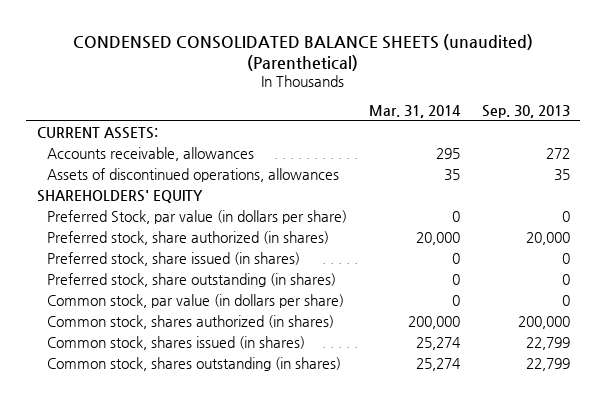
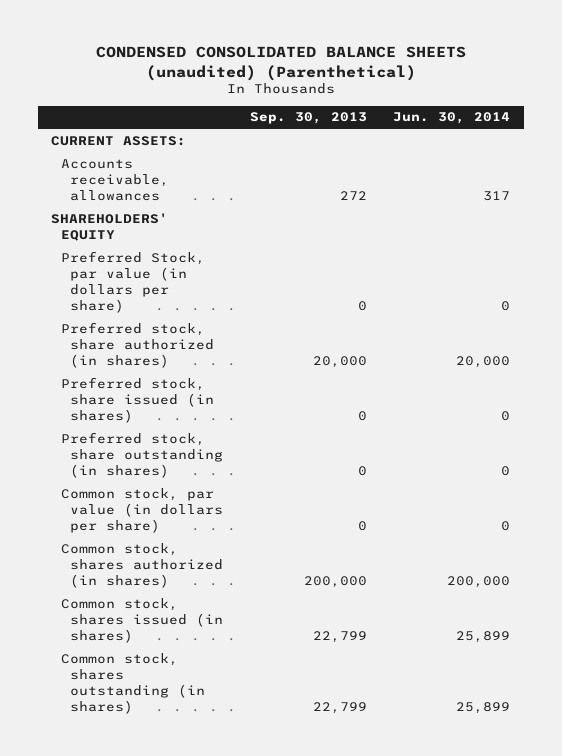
[368,104,461,118] Mar. 31, 2014 -> none
none -> [393,112,511,125] Jun. 30, 2014
[47,168,340,183] Assets of discontinued operations, allowances -> none

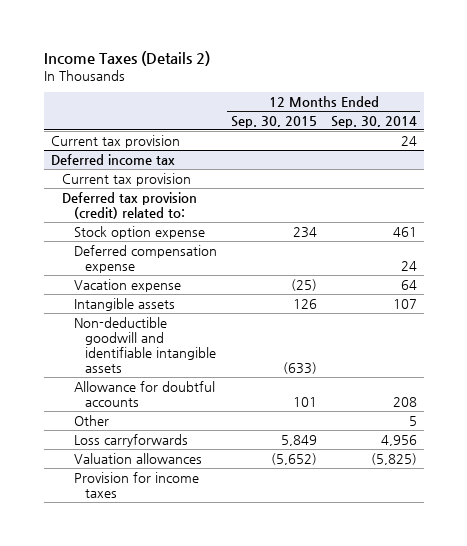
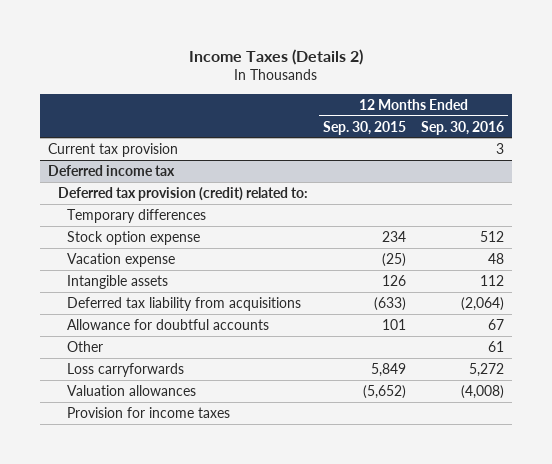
[330,115,417,128] Sep. 30, 2014 -> none
none -> [421,120,505,135] Sep. 30, 2016
[62,172,192,186] Current tax provision -> none
none -> [67,208,207,223] Temporary differences
[73,244,217,273] Deferred compensation expense -> none
[73,316,216,374] Non-deductible goodwill and identifiable intangible assets -> [67,296,302,311] Deferred tax liability from acquisitions

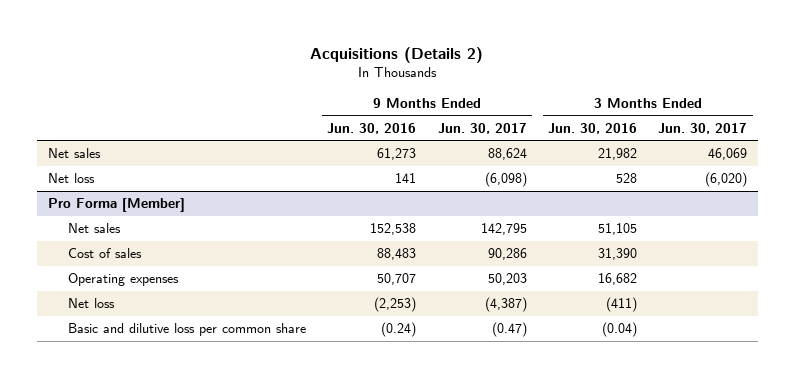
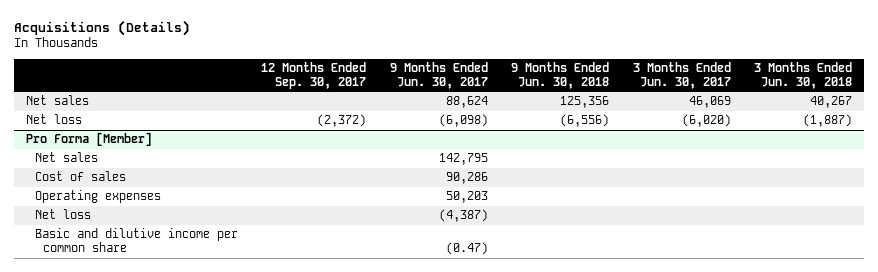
[310,46,484,63] Acquisitions (Details 2) -> [14,19,191,36] Acquisitions (Details)
[327,123,417,135] Jun. 30, 2016 -> none
[548,123,638,135] Jun. 30, 2016 -> none
none -> [261,62,367,89] 12 Months Ended Sep. 30, 2017
none -> [511,62,610,89] 9 Months Ended Jun. 30, 2018
none -> [754,62,853,89] 3 Months Ended Jun. 30, 2018
[68,323,307,337] Basic and dilutive loss per common share -> [34,228,238,253] Basic and dilutive income per common share

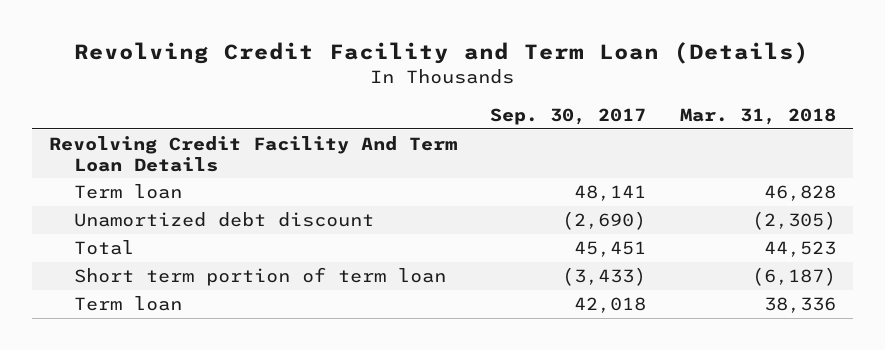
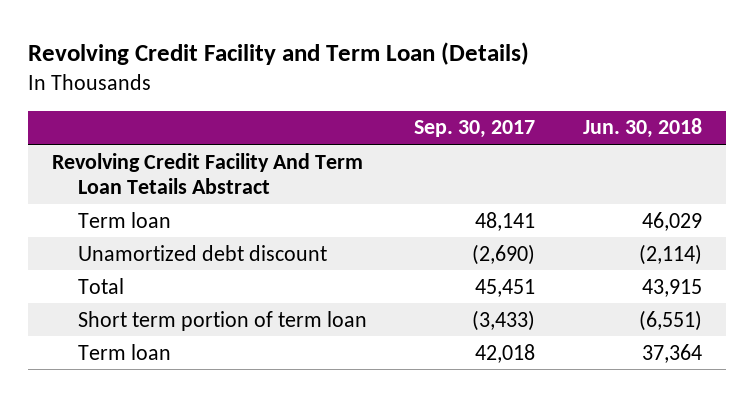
[679,107,836,125] Mar. 31, 2018 -> none
none -> [582,118,702,139] Jun. 30, 2018
[48,136,457,172] Revolving Credit Facility And Term Loan Details -> [51,152,363,194] Revolving Credit Facility And Term Loan Tetails Abstract

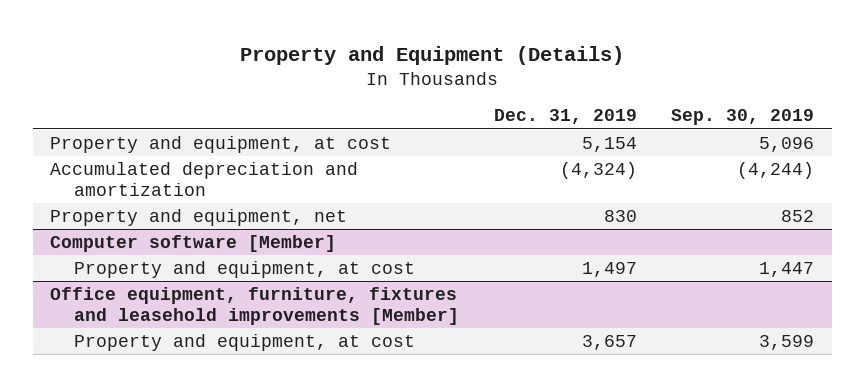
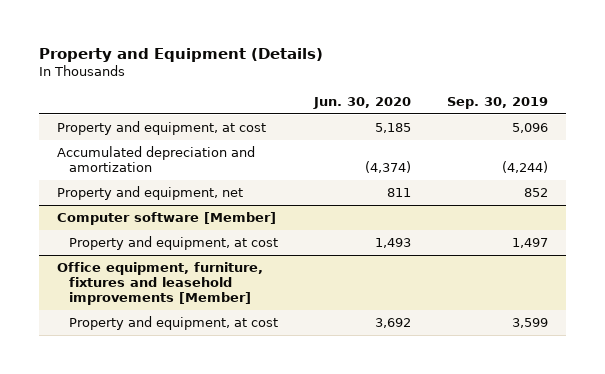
[493,109,637,125] Dec. 31, 2019 -> none
none -> [313,96,412,109] Jun. 30, 2020
[759,261,815,277] 1,447 -> [512,238,549,249] 1,497

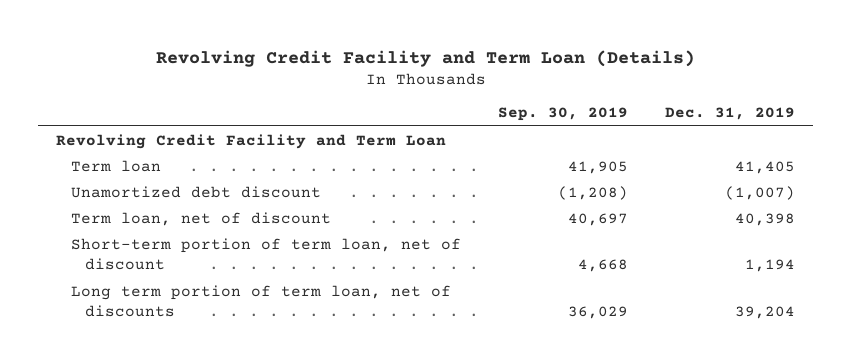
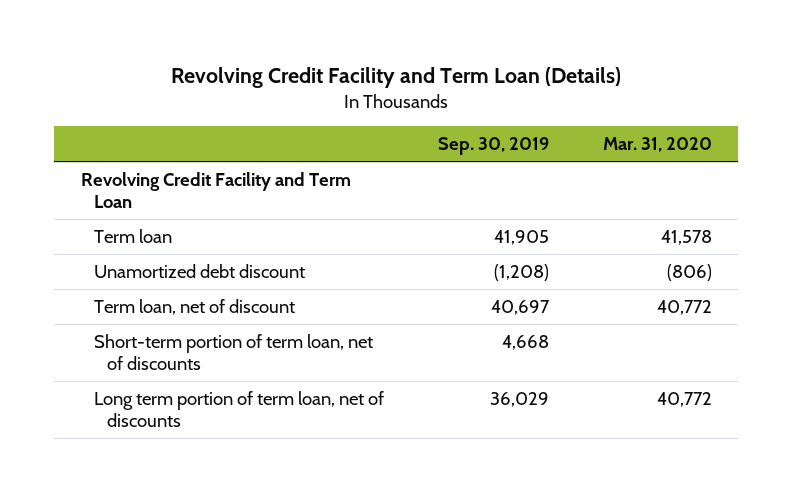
[664,107,795,121] Dec. 31, 2019 -> none
none -> [602,137,712,153] Mar. 31, 2020
[70,237,461,271] Short-term portion of term loan, net of discount -> [93,334,373,370] Short-term portion of term loan, net of discounts

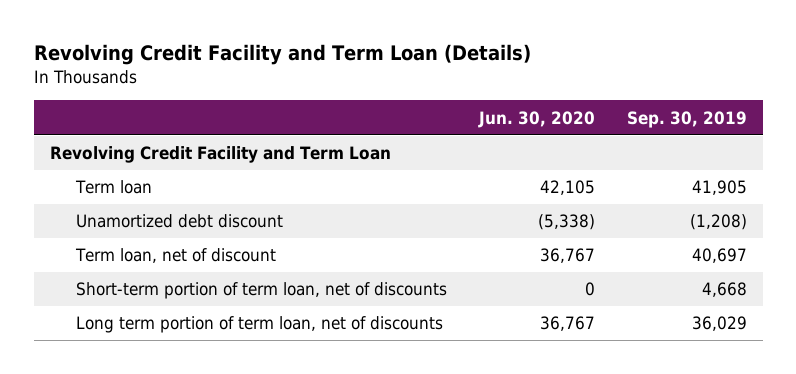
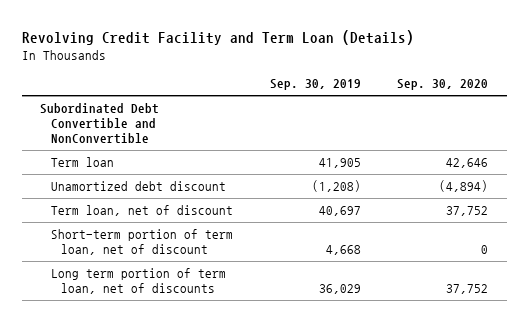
[477,110,595,128] Jun. 30, 2020 -> none
none -> [397,79,489,91] Sep. 30, 2020
[49,146,391,164] Revolving Credit Facility and Term Loan -> none
none -> [40,103,160,145] Subordinated Debt Convertible and NonConvertible
[75,282,447,300] Short-term portion of term loan, net of discounts -> [50,229,233,256] Short-term portion of term loan, net of discount

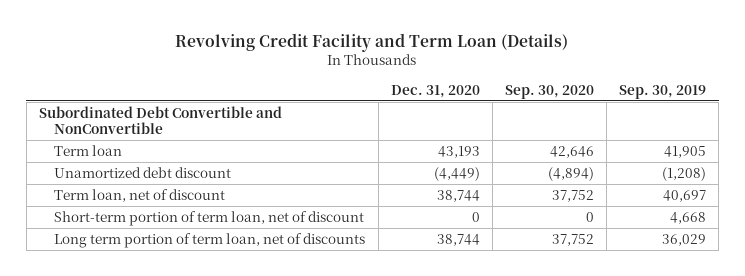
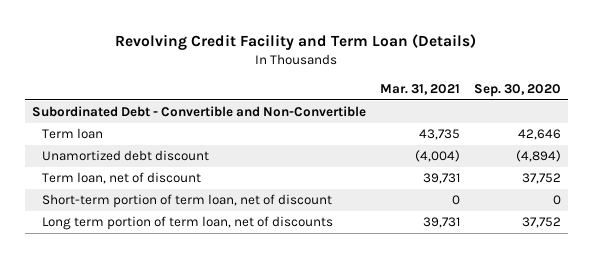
[390,84,480,98] Dec. 31, 2020 -> none
[618,84,706,99] Sep. 30, 2019 -> none
none -> [379,84,460,96] Mar. 31, 2021
[38,106,282,135] Subordinated Debt Convertible and NonConvertible -> [31,106,366,118] Subordinated Debt - Convertible and Non-Convertible

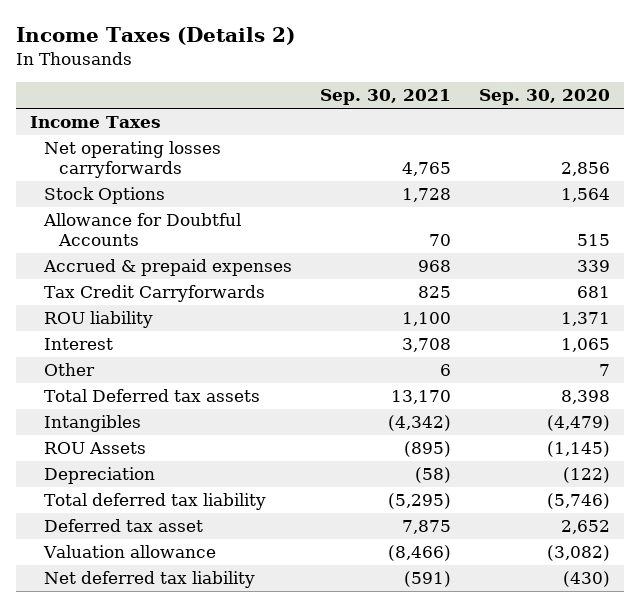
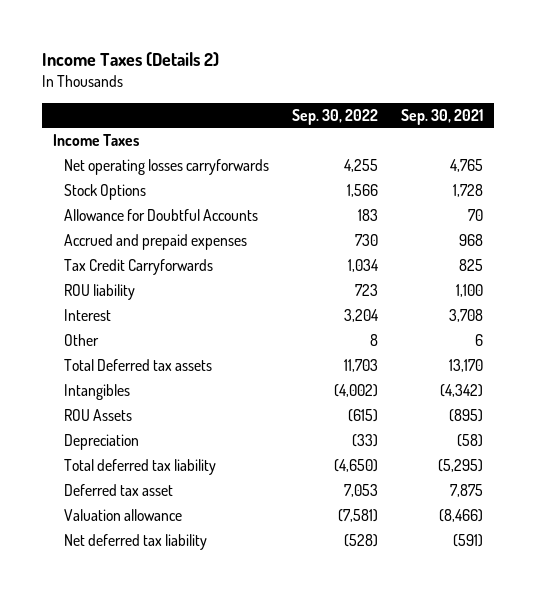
[478,89,610,106] Sep. 30, 2020 -> none
none -> [292,108,379,125] Sep. 30, 2022
[43,259,293,277] Accrued & prepaid expenses -> [64,234,248,251] Accrued and prepaid expenses

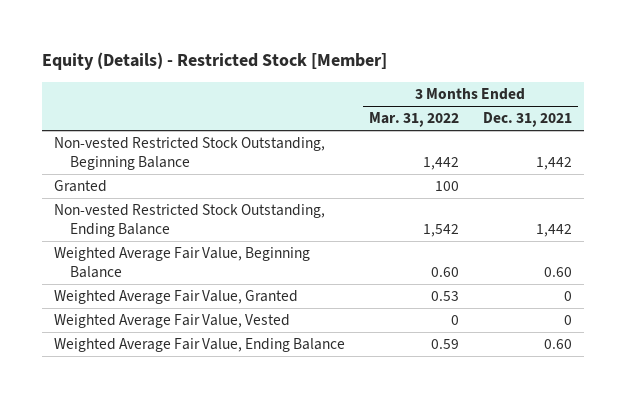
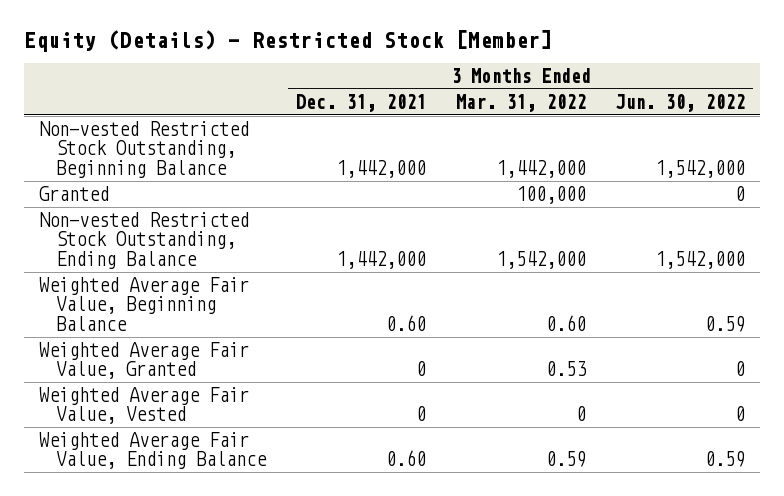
none -> [615,93,746,112] Jun. 30, 2022
[422,157,459,171] 1,442 -> [495,159,586,178] 1,442,000
[535,157,572,171] 1,442 -> [335,159,426,178] 1,442,000
[434,181,459,192] 100 -> [515,186,586,205] 100,000
[422,224,459,238] 1,542 -> [495,250,586,269] 1,542,000
[535,224,572,238] 1,442 -> [335,250,426,269] 1,442,000

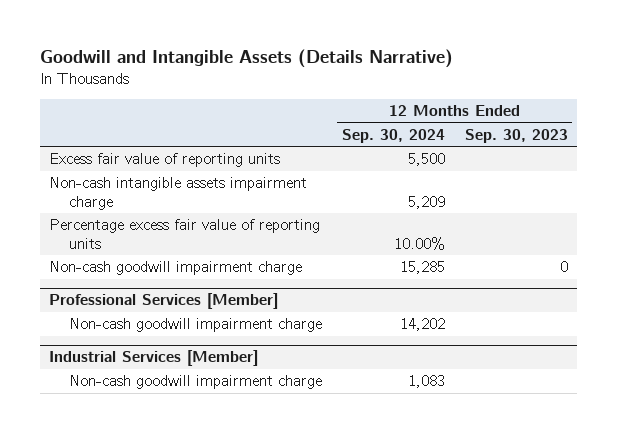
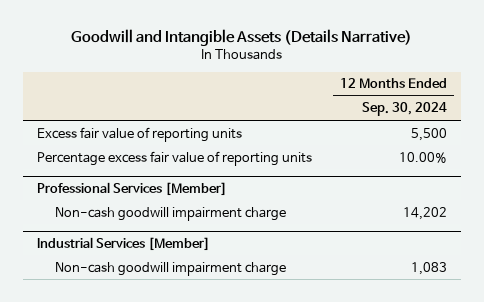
[464,128,568,143] Sep. 30, 2023 -> none
[49,177,308,210] Non-cash intangible assets impairment charge -> none
[49,261,303,276] Non-cash goodwill impairment charge -> none

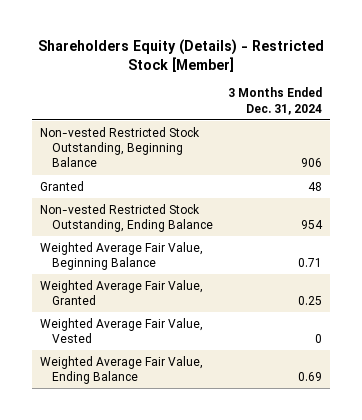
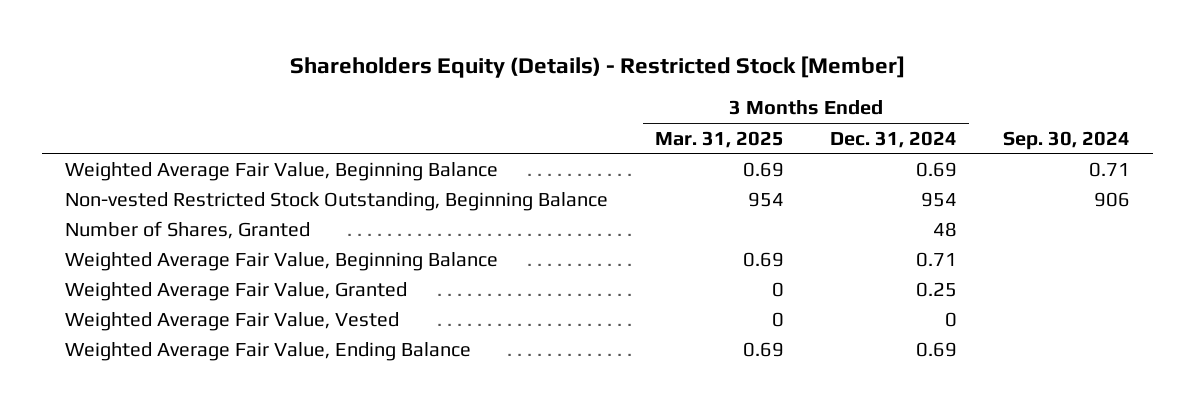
none -> [654,130,784,148] Mar. 31, 2025
none -> [1003,130,1131,150] Sep. 30, 2024
[39,203,213,233] Non-vested Restricted Stock Outstanding, Ending Balance -> none
none -> [65,161,499,181] Weighted Average Fair Value, Beginning Balance
[301,158,323,168] 906 -> [920,191,957,207] 954
[39,180,84,191] Granted -> [65,220,311,239] Number of Shares, Granted

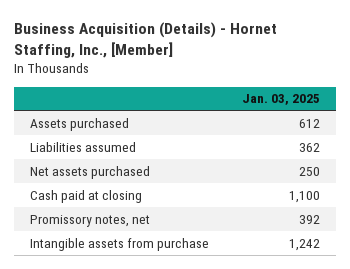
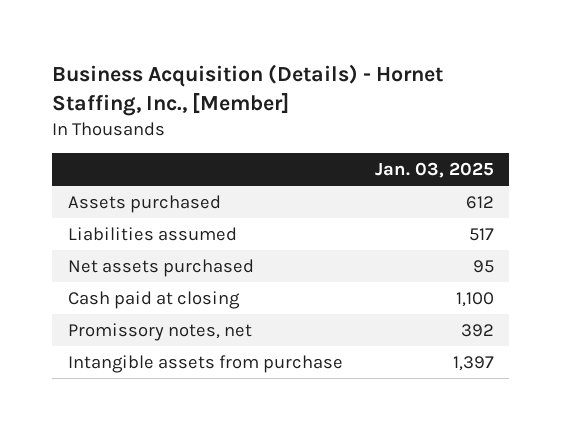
[298,142,320,152] 362 -> [468,227,494,241] 517
[298,166,320,176] 250 -> [472,259,494,273] 95
[288,238,320,251] 1,242 -> [452,355,494,371] 1,397

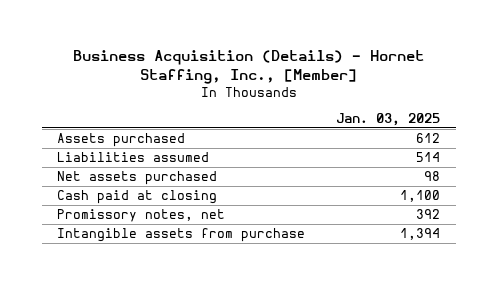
[468,227,494,241] 517 -> [416,152,441,163] 514
[472,259,494,273] 95 -> [424,171,441,182] 98
[452,355,494,371] 1,397 -> [400,228,441,241] 1,394

